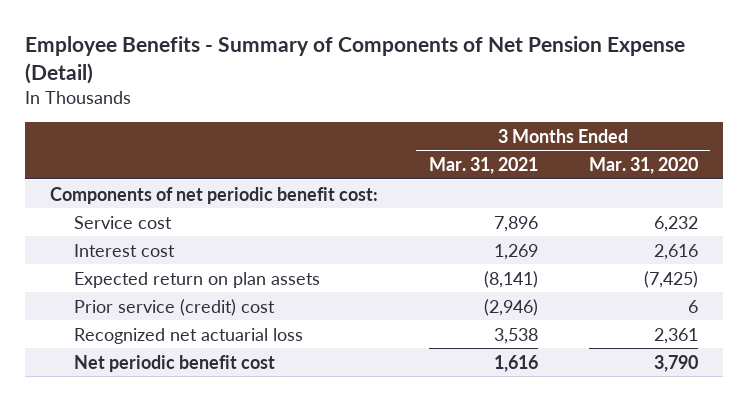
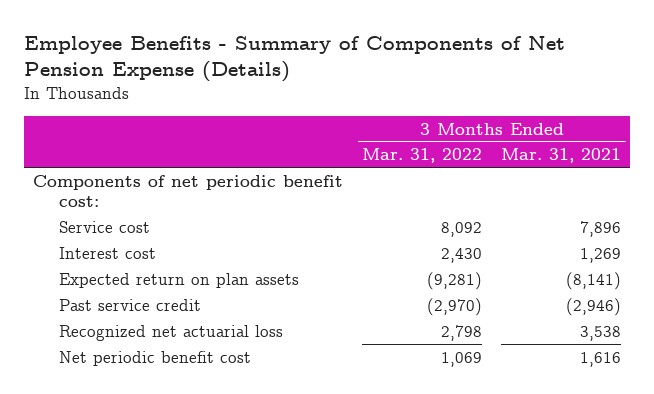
[24,36,685,85] Employee Benefits - Summary of Components of Net Pension Expense (Detail) -> [23,36,565,83] Employee Benefits - Summary of Components of Net Pension Expense (Details)
[588,157,698,175] Mar. 31, 2020 -> none
none -> [362,148,483,164] Mar. 31, 2022
[74,298,276,316] Prior service (credit) cost -> [59,298,202,311] Past service credit

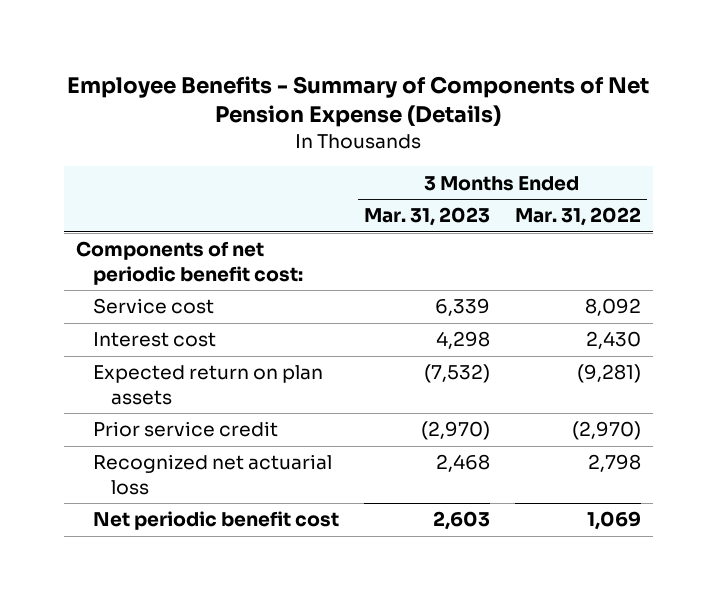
[501,148,622,164] Mar. 31, 2021 -> none
none -> [363,207,490,227] Mar. 31, 2023
[59,298,202,311] Past service credit -> [93,421,279,438] Prior service credit

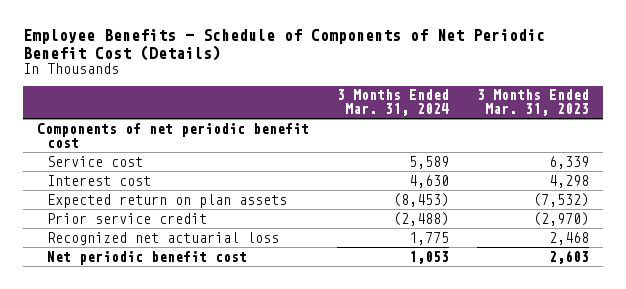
[67,75,650,128] Employee Benefits - Summary of Components of Net Pension Expense (Details) -> [23,28,546,61] Employee Benefits - Schedule of Components of Net Periodic Benefit Cost (Details)
[514,207,641,227] Mar. 31, 2022 -> none
none -> [337,89,450,117] 3 Months Ended Mar. 31, 2024
[75,241,304,285] Components of net periodic benefit cost: -> [37,122,310,148] Components of net periodic benefit cost

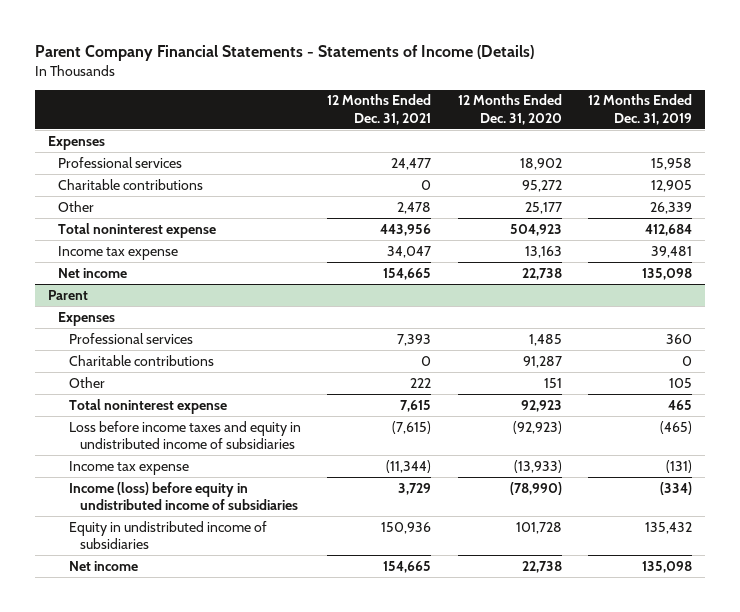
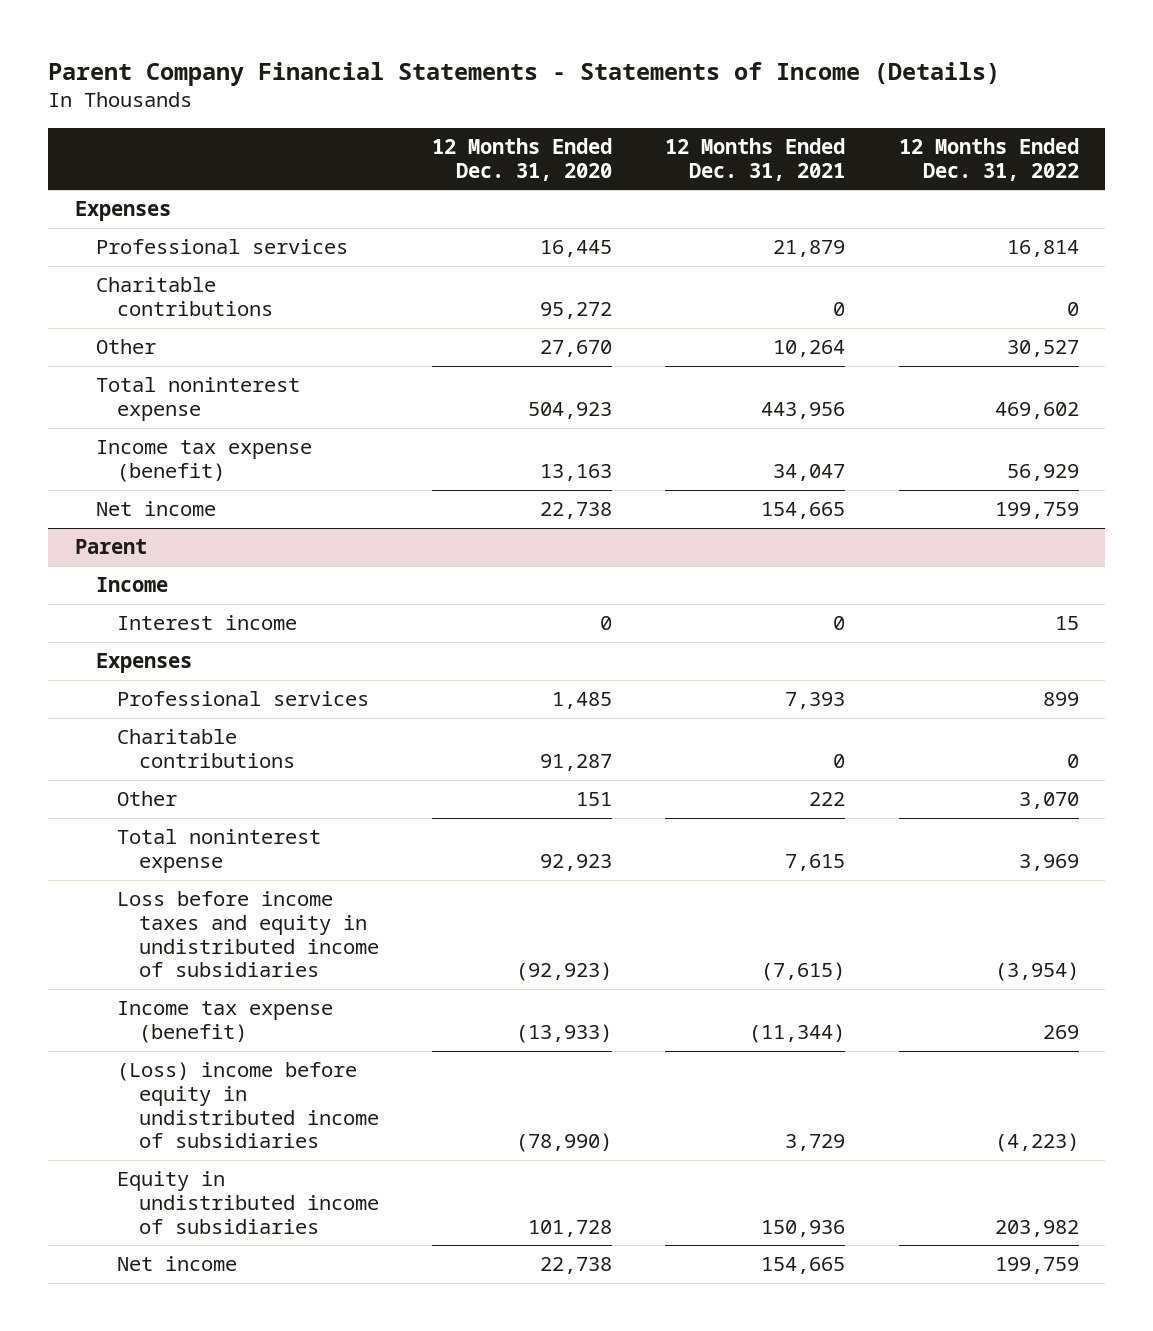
[587,94,692,125] 12 Months Ended Dec. 31, 2019 -> none
none -> [898,138,1079,181] 12 Months Ended Dec. 31, 2022
[391,157,432,170] 24,477 -> [773,240,846,258] 21,879
[519,157,562,170] 18,902 -> [539,240,612,258] 16,445
[397,201,432,214] 2,478 -> [773,340,846,358] 10,264
[524,201,562,214] 25,177 -> [539,340,612,358] 27,670
[58,245,179,260] Income tax expense -> [95,440,312,482] Income tax expense (benefit)
none -> [95,577,168,593] Income
none -> [117,615,298,631] Interest income
[69,460,190,475] Income tax expense -> [117,1001,334,1043] Income tax expense (benefit)
[69,481,298,511] Income (loss) before equity in undistributed income of subsidiaries -> [117,1062,379,1149] (Loss) income before equity in undistributed income of subsidiaries

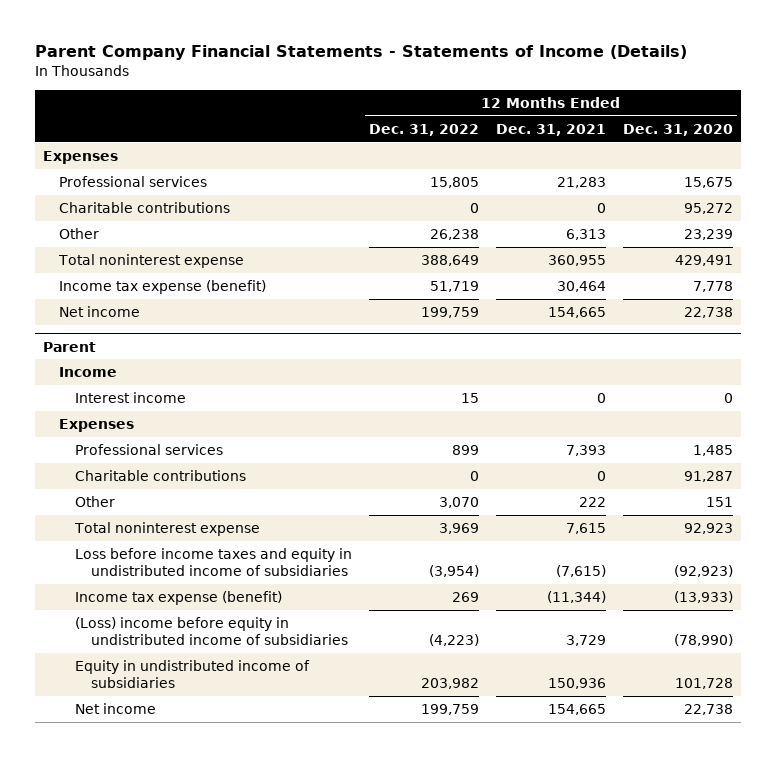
[539,240,612,258] 16,445 -> [683,177,733,189] 15,675
[773,240,846,258] 21,879 -> [556,177,606,189] 21,283
[1006,240,1079,258] 16,814 -> [429,177,479,189] 15,805
[539,340,612,358] 27,670 -> [683,229,733,241] 23,239
[773,340,846,358] 10,264 -> [565,229,606,241] 6,313
[1006,340,1079,358] 30,527 -> [429,229,479,241] 26,238
[527,401,612,419] 504,923 -> [674,255,733,267] 429,491
[761,401,846,419] 443,956 -> [547,255,606,267] 360,955
[994,401,1079,419] 469,602 -> [420,255,479,267] 388,649
[539,463,612,481] 13,163 -> [692,281,733,293] 7,778
[773,463,846,481] 34,047 -> [556,281,606,293] 30,464
[1006,463,1079,481] 56,929 -> [429,281,479,293] 51,719

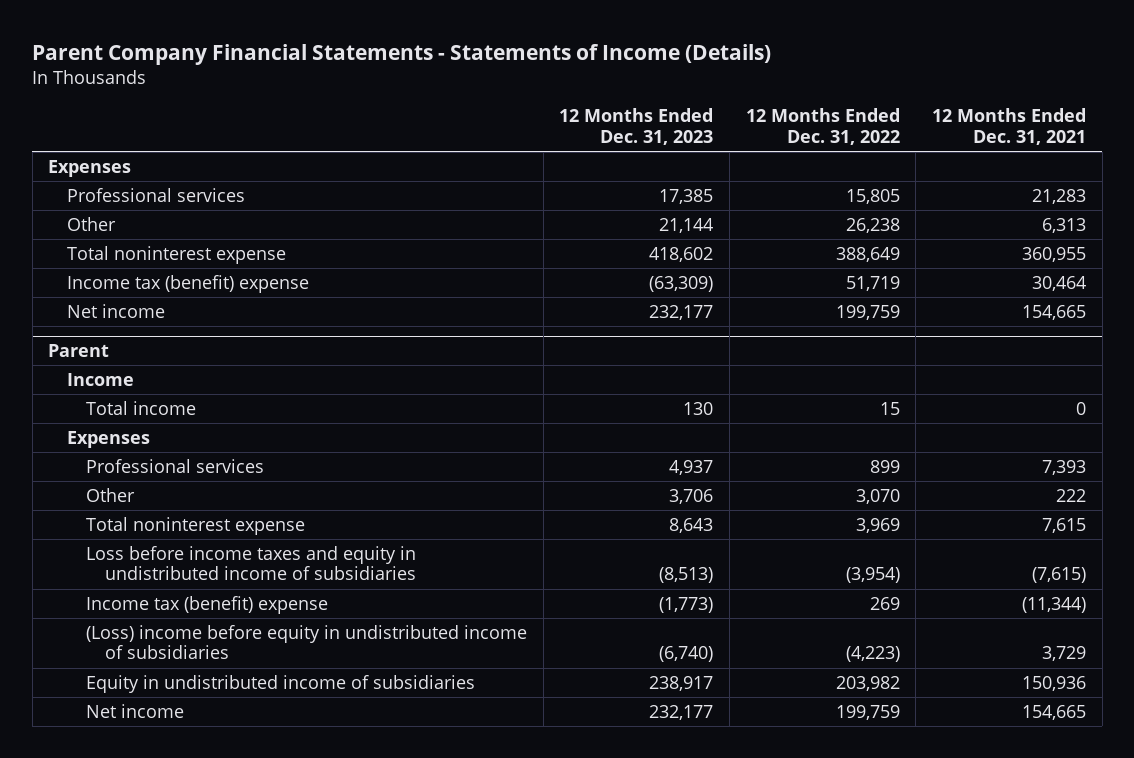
[622,123,733,136] Dec. 31, 2020 -> none
none -> [559,108,714,146] 12 Months Ended Dec. 31, 2023
[59,202,231,214] Charitable contributions -> none
[59,280,267,295] Income tax expense (benefit) -> [67,274,310,293] Income tax (benefit) expense
[75,392,187,404] Interest income -> [85,400,196,415] Total income
[75,470,247,482] Charitable contributions -> none
[75,591,283,606] Income tax expense (benefit) -> [85,595,328,614] Income tax (benefit) expense

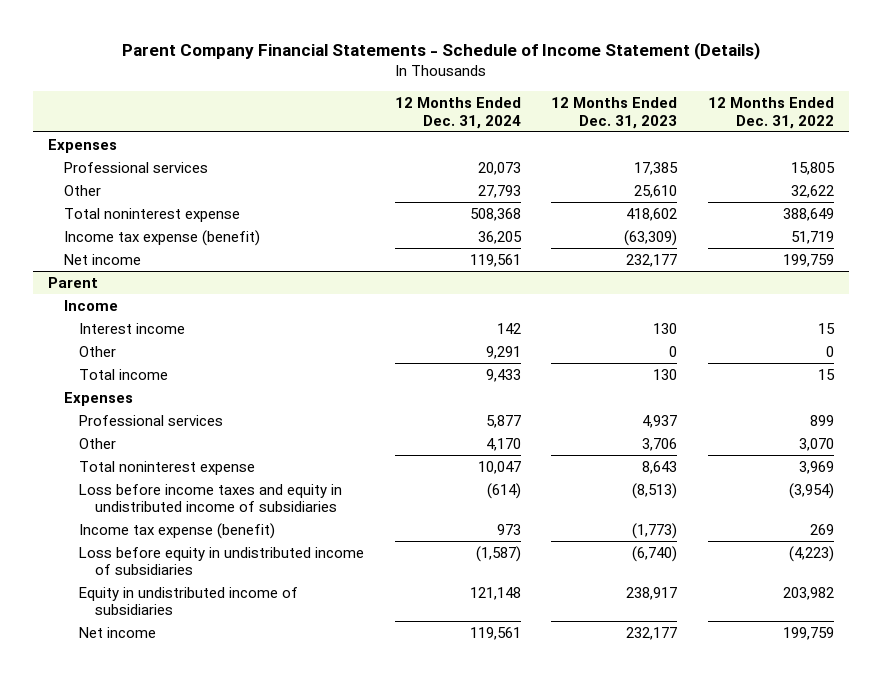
[32,43,772,65] Parent Company Financial Statements - Statements of Income (Details) -> [121,42,760,61] Parent Company Financial Statements - Schedule of Income Statement (Details)
[931,108,1086,146] 12 Months Ended Dec. 31, 2021 -> none
none -> [394,96,521,129] 12 Months Ended Dec. 31, 2024
[659,217,714,233] 21,144 -> [634,184,678,198] 25,610
[845,217,900,233] 26,238 -> [790,184,834,198] 32,622
[67,274,310,293] Income tax (benefit) expense -> [63,229,260,246] Income tax expense (benefit)
none -> [79,322,186,334] Interest income
none -> [79,345,117,357] Other
[85,595,328,614] Income tax (benefit) expense -> [79,522,276,539] Income tax expense (benefit)
[85,624,527,660] (Loss) income before equity in undistributed income of subsidiaries -> [79,546,365,576] Loss before equity in undistributed income of subsidiaries

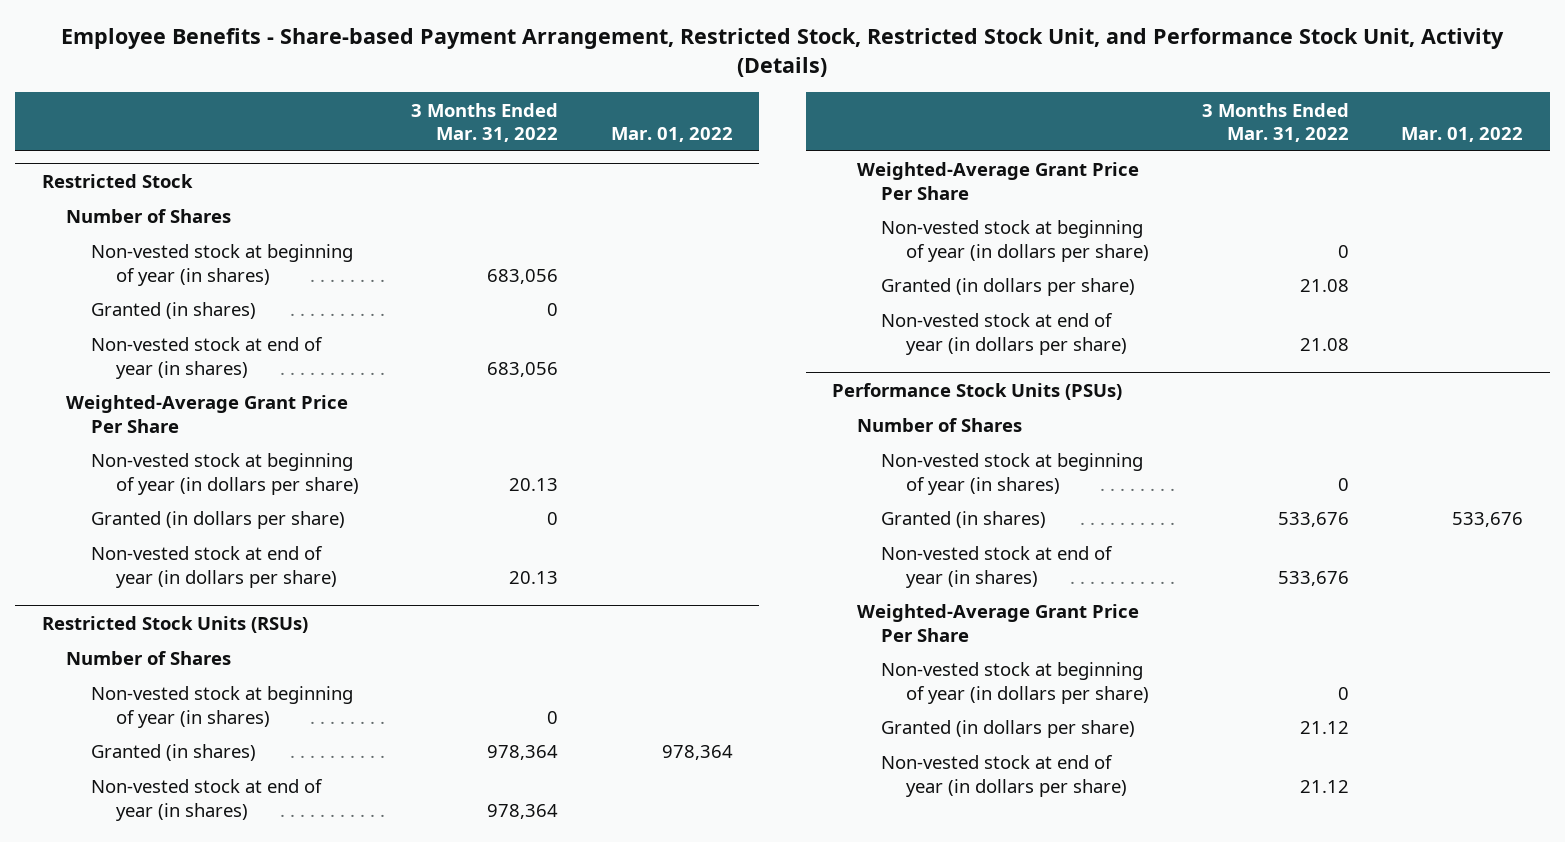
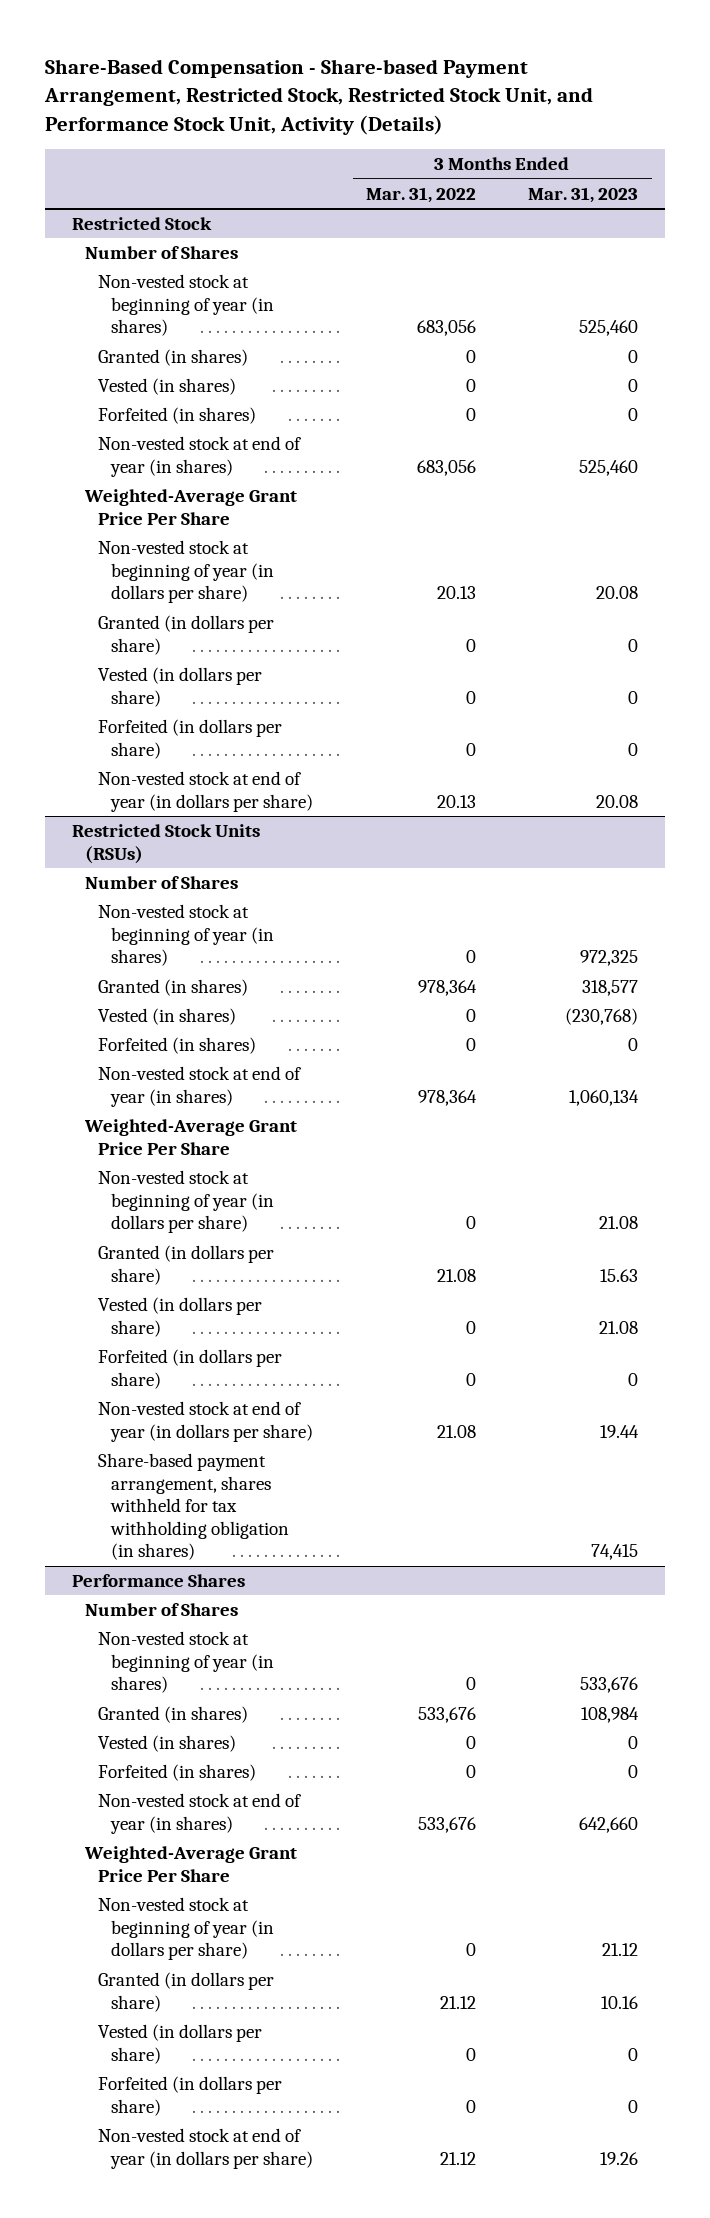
[61,28,1505,78] Employee Benefits - Share-based Payment Arrangement, Restricted Stock, Restricted Stock Unit, and Performance Stock Unit, Activity (Details) -> [44,58,594,135] Share-Based Compensation - Share-based Payment Arrangement, Restricted Stock, Restricted Stock Unit, and Performance Stock Unit, Activity (Details)
[610,126,733,142] Mar. 01, 2022 -> none
none -> [528,186,639,203] Mar. 31, 2023
none -> [98,377,237,395] Vested (in shares)
none -> [98,406,257,424] Forfeited (in shares)
none -> [98,666,263,707] Vested (in dollars per share)
none -> [98,718,283,759] Forfeited (in dollars per share)
none -> [98,1007,237,1025] Vested (in shares)
none -> [98,1036,257,1054] Forfeited (in shares)
none -> [98,1296,263,1337] Vested (in dollars per share)
none -> [98,1348,283,1389] Forfeited (in dollars per share)
none -> [98,1452,290,1561] Share-based payment arrangement, shares withheld for tax withholding obligation (in shares)
[832,382,1123,400] Performance Stock Units (PSUs) -> [71,1573,245,1587] Performance Shares
none -> [98,1734,237,1752] Vested (in shares)
none -> [98,1763,257,1781] Forfeited (in shares)
none -> [98,2023,263,2064] Vested (in dollars per share)
none -> [98,2075,283,2116] Forfeited (in dollars per share)

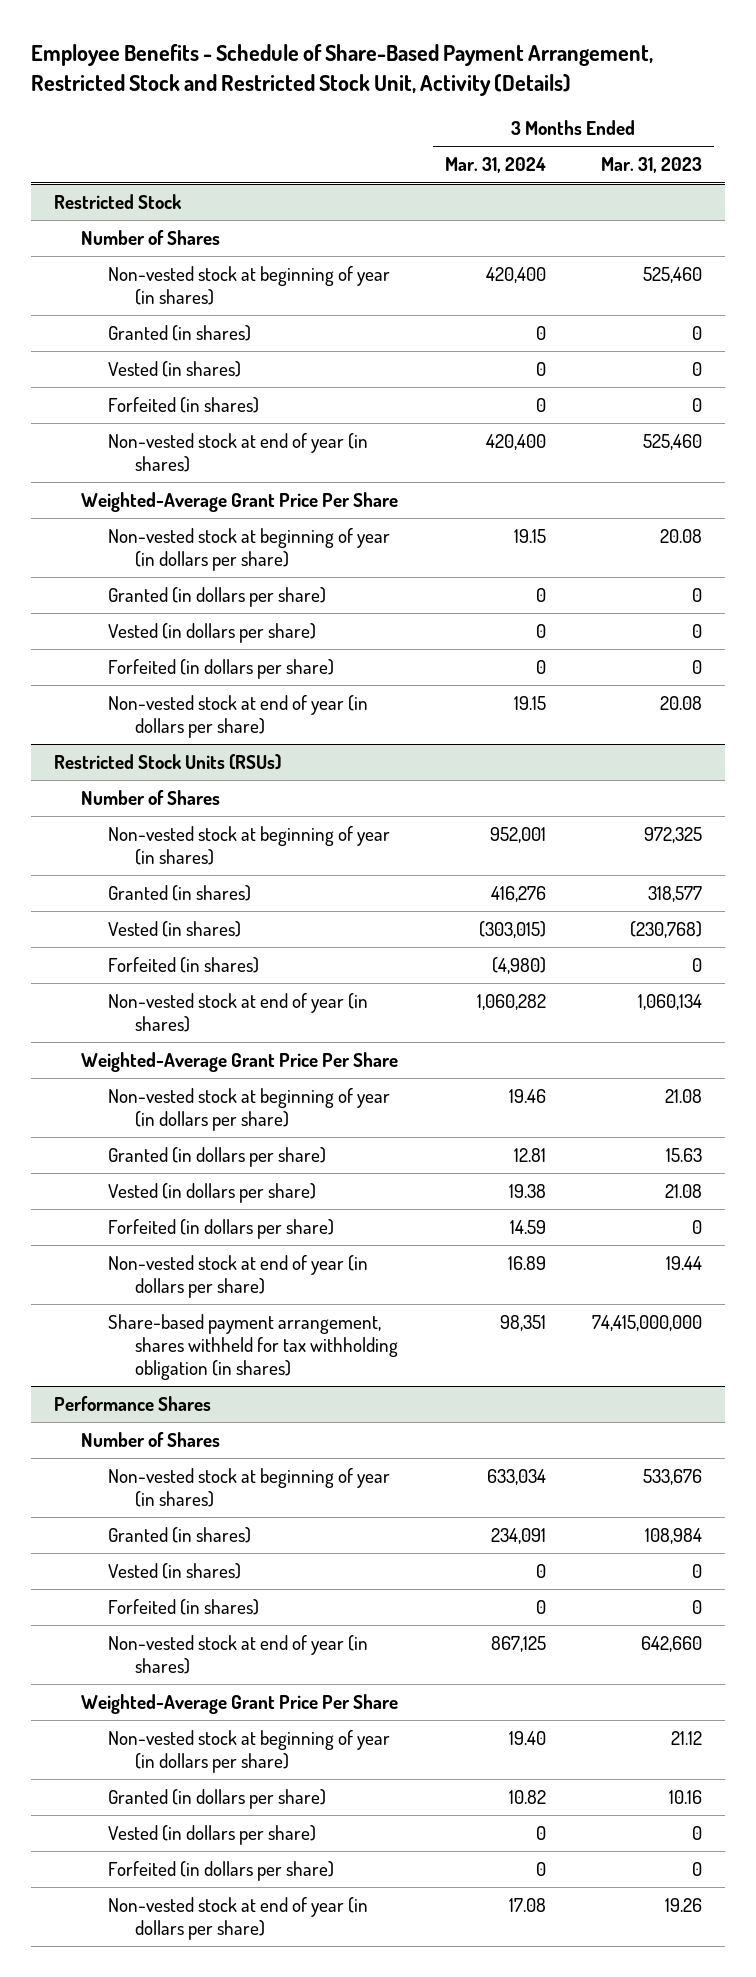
[44,58,594,135] Share-Based Compensation - Share-based Payment Arrangement, Restricted Stock, Restricted Stock Unit, and Performance Stock Unit, Activity (Details) -> [30,43,653,96] Employee Benefits - Schedule of Share-Based Payment Arrangement, Restricted Stock and Restricted Stock Unit, Activity (Details)
[365,186,476,203] Mar. 31, 2022 -> none
none -> [444,157,546,174] Mar. 31, 2024
[591,1544,639,1561] 74,415 -> [592,1315,703,1332] 74,415,000,000

